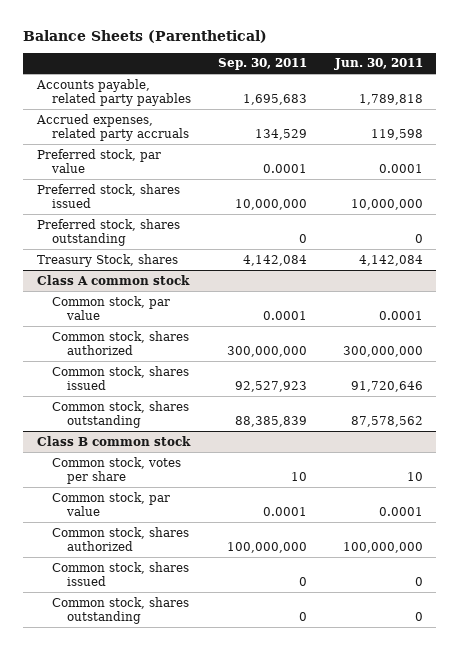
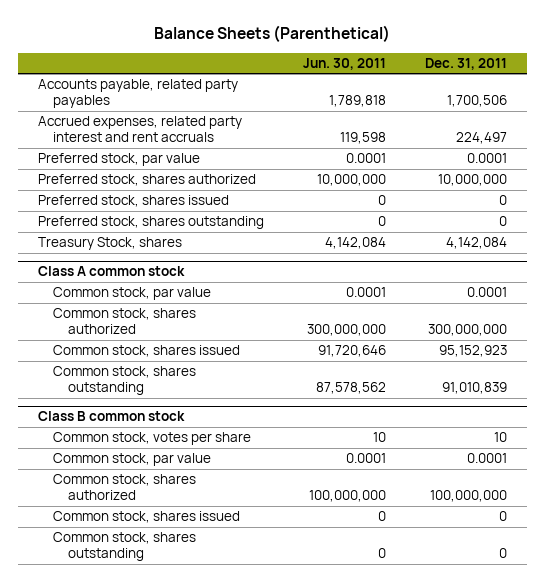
[218,58,308,71] Sep. 30, 2011 -> none
none -> [425,57,508,70] Dec. 31, 2011
[35,113,189,142] Accrued expenses, related party accruals -> [37,116,242,143] Accrued expenses, related party interest and rent accruals
none -> [37,174,256,187] Preferred stock, shares authorized
[350,199,423,211] 10,000,000 -> [377,195,386,206] 0

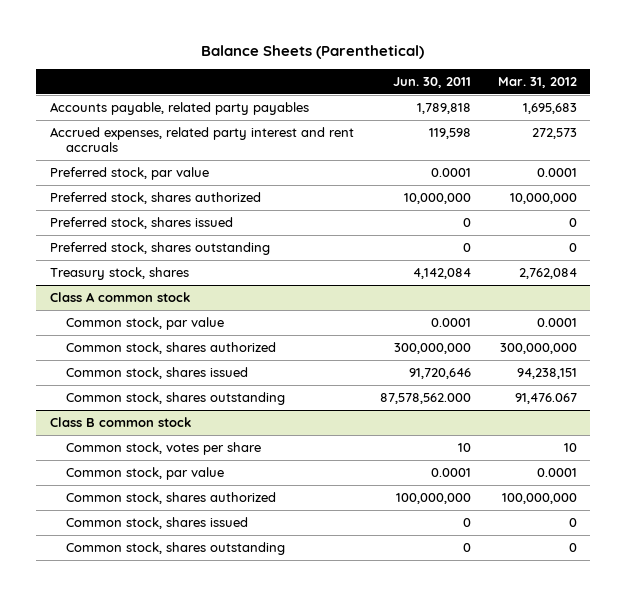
[425,57,508,70] Dec. 31, 2011 -> none
none -> [497,77,577,89] Mar. 31, 2012
[37,237,182,251] Treasury Stock, shares -> [49,266,189,280] Treasury stock, shares
[315,382,386,395] 87,578,562 -> [380,392,472,404] 87,578,562.000

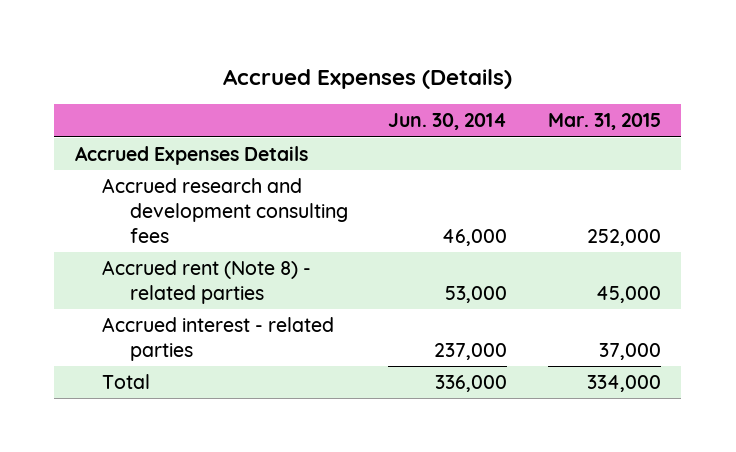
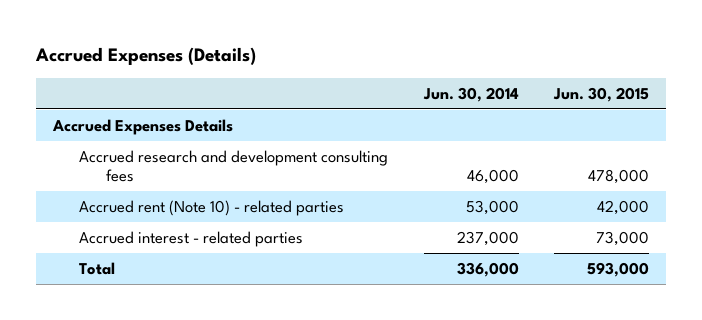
[548,113,662,131] Mar. 31, 2015 -> none
none -> [552,86,649,102] Jun. 30, 2015
[102,260,312,305] Accrued rent (Note 8) - related parties -> [79,199,345,216] Accrued rent (Note 10) - related parties

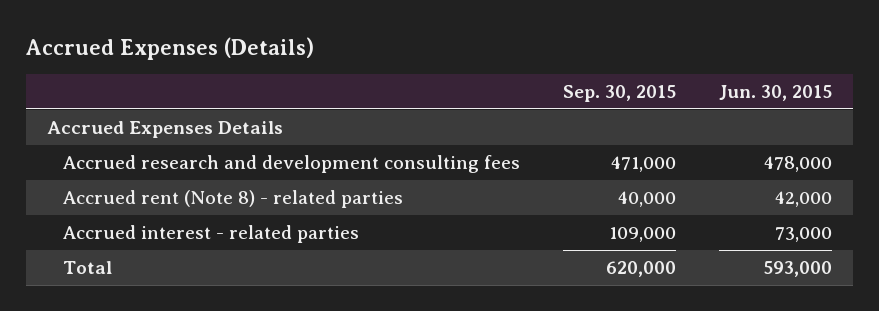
[422,86,519,102] Jun. 30, 2014 -> none
none -> [563,85,677,103] Sep. 30, 2015
[79,199,345,216] Accrued rent (Note 10) - related parties -> [63,189,404,208] Accrued rent (Note 8) - related parties

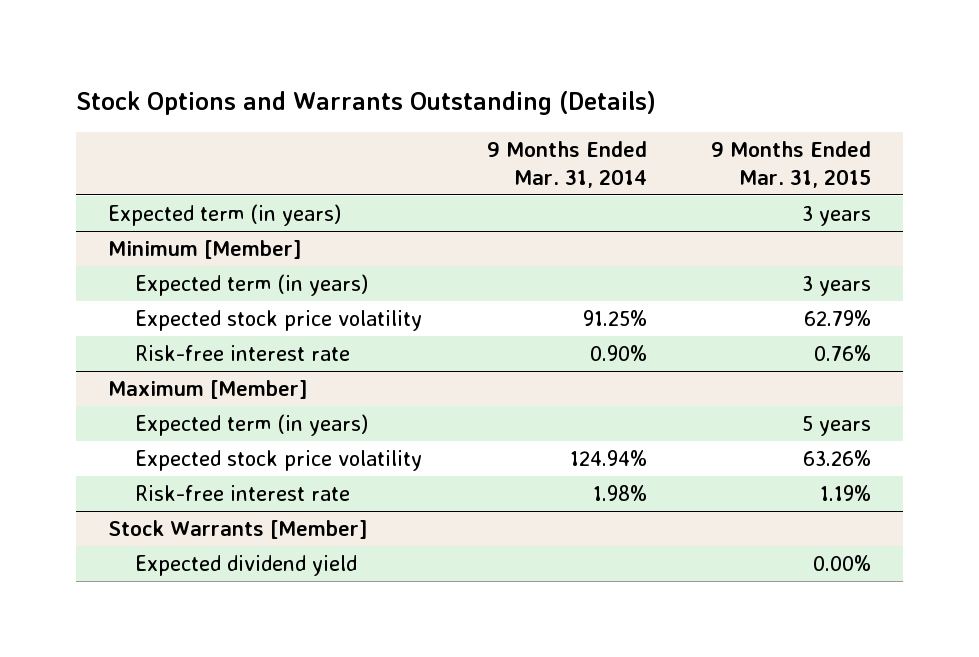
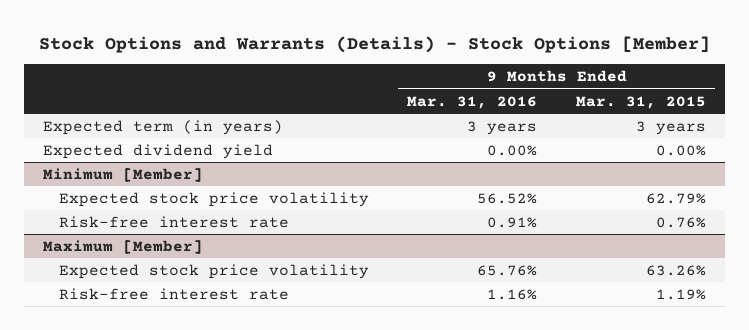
[76,91,657,116] Stock Options and Warrants Outstanding (Details) -> [38,35,710,53] Stock Options and Warrants (Details) - Stock Options [Member]
[486,140,647,188] 9 Months Ended Mar. 31, 2014 -> none
none -> [407,95,538,109] Mar. 31, 2016
none -> [43,143,274,159] Expected dividend yield
[135,273,369,296] Expected term (in years) -> none
[135,413,369,436] Expected term (in years) -> none
[108,519,369,539] Stock Warrants [Member] -> none
[135,554,358,576] Expected dividend yield -> none

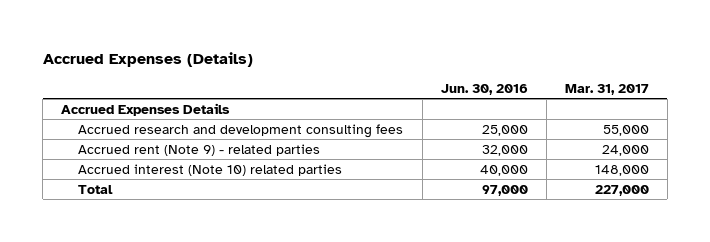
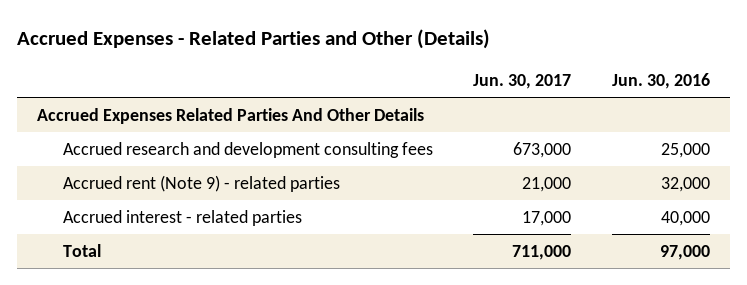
[42,52,253,68] Accrued Expenses (Details) -> [16,29,490,50] Accrued Expenses - Related Parties and Other (Details)
[564,83,649,95] Mar. 31, 2017 -> none
none -> [473,74,572,90] Jun. 30, 2017
[61,102,231,116] Accrued Expenses Details -> none
none -> [37,107,425,124] Accrued Expenses Related Parties And Other Details
[78,163,343,176] Accrued interest (Note 10) related parties -> [62,209,302,226] Accrued interest - related parties

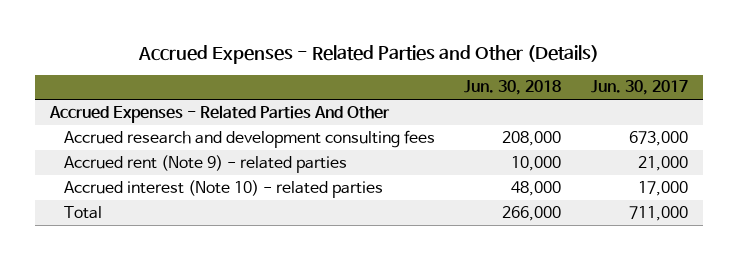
[611,73,710,90] Jun. 30, 2016 -> none
none -> [464,80,562,96] Jun. 30, 2018
[37,107,425,124] Accrued Expenses Related Parties And Other Details -> [49,104,391,123] Accrued Expenses - Related Parties And Other
[62,209,302,226] Accrued interest - related parties -> [63,179,383,198] Accrued interest (Note 10) - related parties

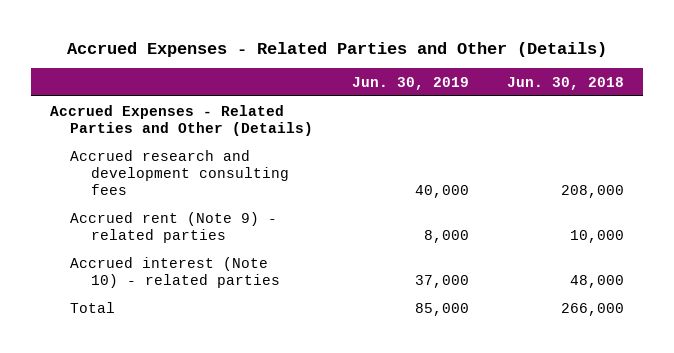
[590,80,688,96] Jun. 30, 2017 -> none
none -> [351,76,469,90] Jun. 30, 2019
[49,104,391,123] Accrued Expenses - Related Parties And Other -> [50,104,314,136] Accrued Expenses - Related Parties and Other (Details)

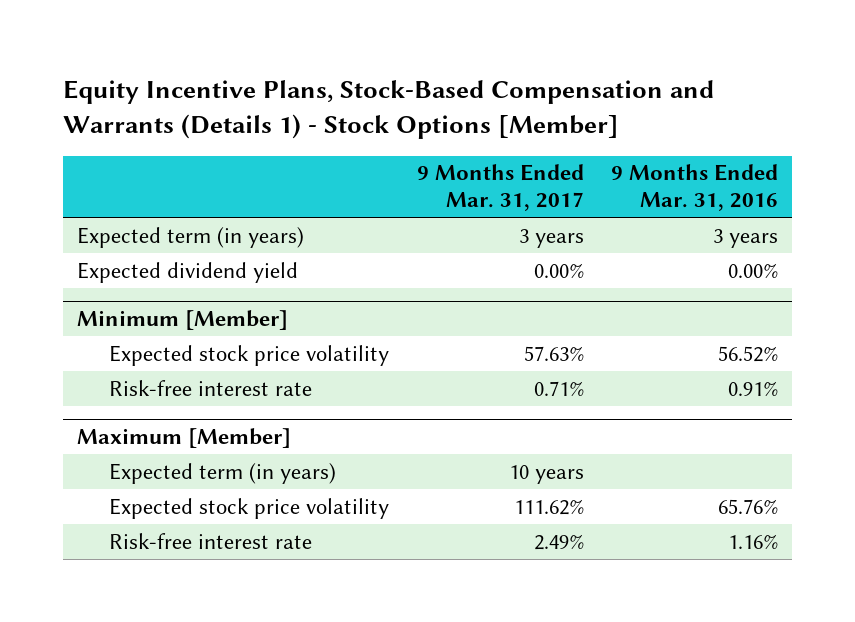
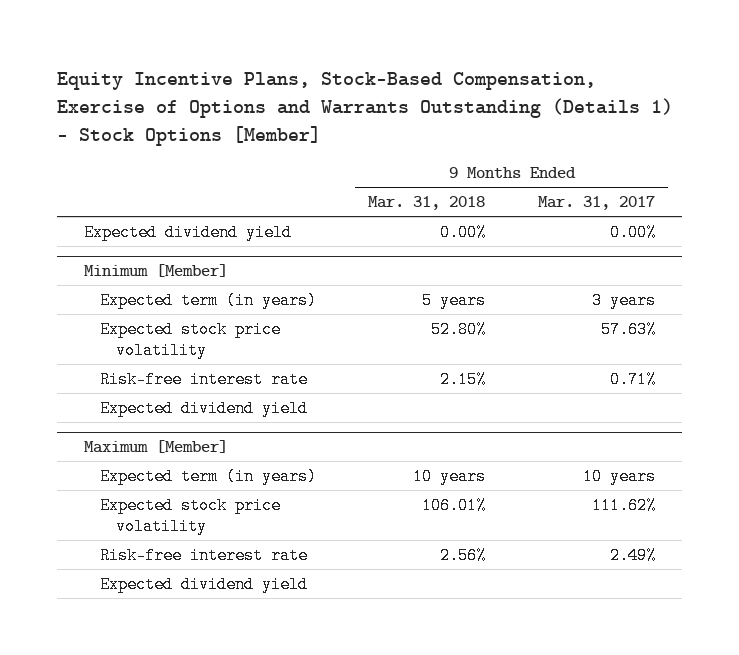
[63,80,715,140] Equity Incentive Plans, Stock-Based Compensation and Warrants (Details 1) - Stock Options [Member] -> [57,71,674,146] Equity Incentive Plans, Stock-Based Compensation, Exercise of Options and Warrants Outstanding (Details 1) - Stock Options [Member]
[611,164,779,212] 9 Months Ended Mar. 31, 2016 -> none
none -> [368,196,486,211] Mar. 31, 2018
[76,226,304,248] Expected term (in years) -> none
none -> [99,291,317,309] Expected term (in years)
none -> [99,399,308,417] Expected dividend yield
none -> [99,575,308,593] Expected dividend yield

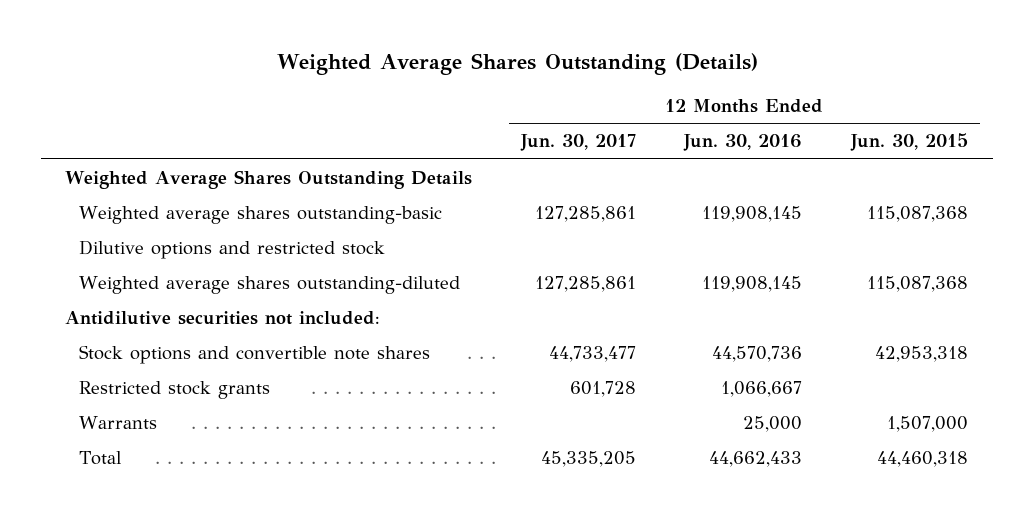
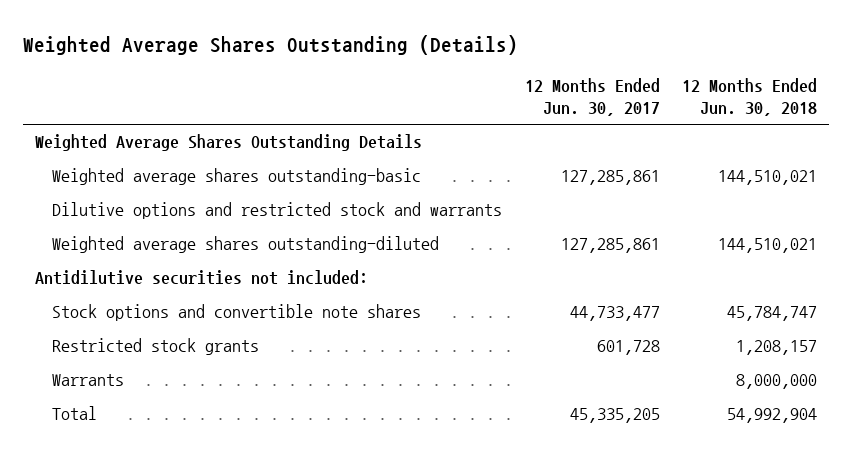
[683,134,803,152] Jun. 30, 2016 -> none
[850,133,969,152] Jun. 30, 2015 -> none
none -> [682,78,818,117] 12 Months Ended Jun. 30, 2018
[79,240,386,260] Dilutive options and restricted stock -> [51,202,502,220] Dilutive options and restricted stock and warrants

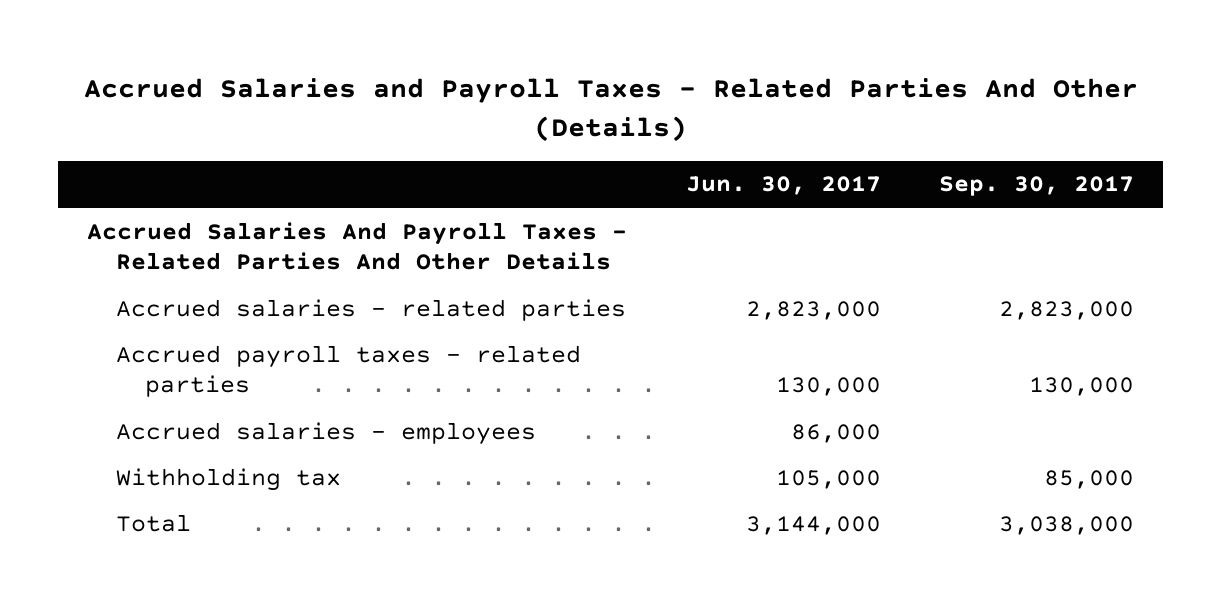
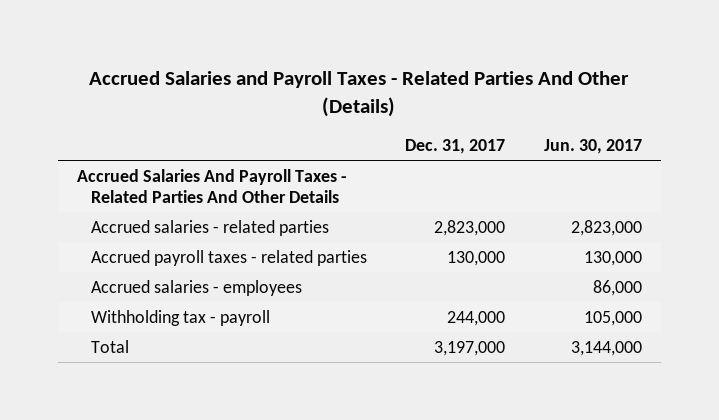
[938,176,1134,197] Sep. 30, 2017 -> none
none -> [405,139,506,155] Dec. 31, 2017
[116,467,342,491] Withholding tax -> [90,309,270,326] Withholding tax - payroll

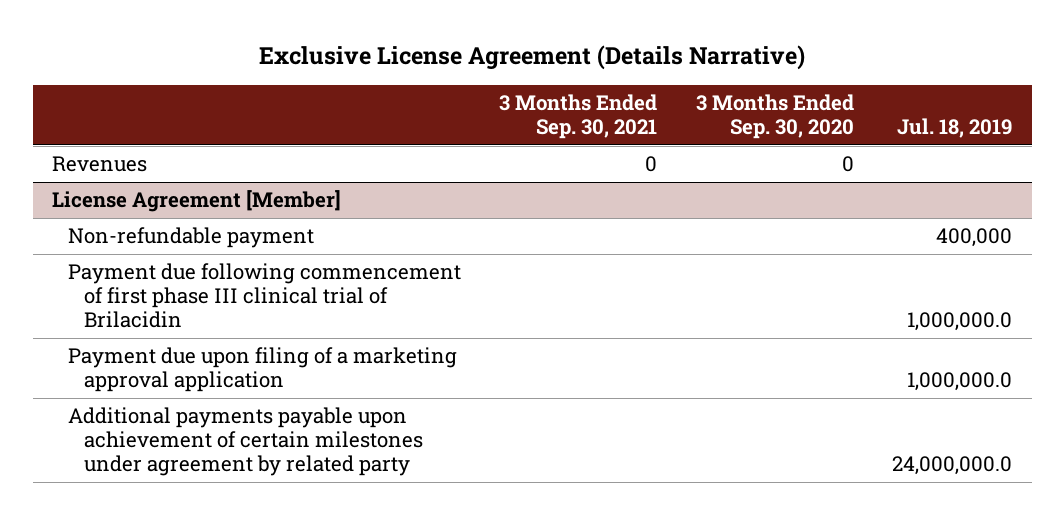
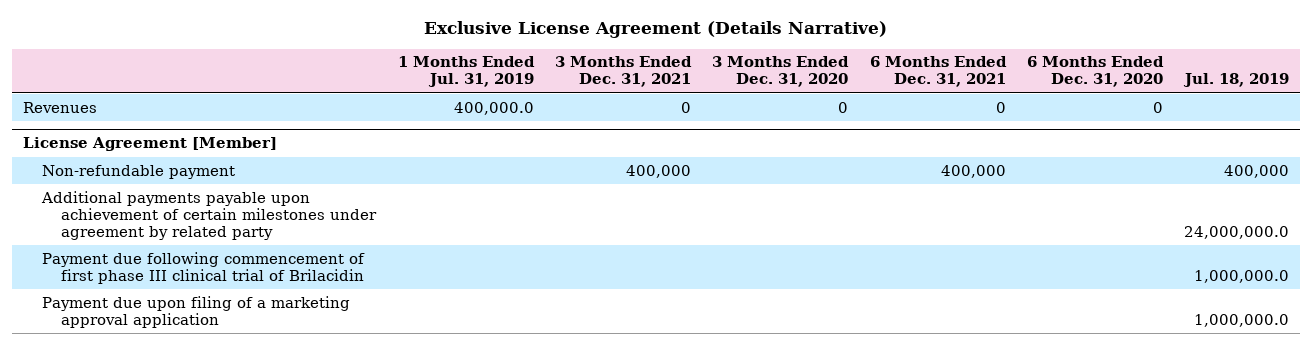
[499,94,658,140] 3 Months Ended Sep. 30, 2021 -> none
[695,94,854,140] 3 Months Ended Sep. 30, 2020 -> none
none -> [397,56,535,88] 1 Months Ended Jul. 31, 2019
none -> [554,56,692,88] 3 Months Ended Dec. 31, 2021
none -> [712,56,850,88] 3 Months Ended Dec. 31, 2020
none -> [869,56,1007,88] 6 Months Ended Dec. 31, 2021
none -> [1027,56,1165,88] 6 Months Ended Dec. 31, 2020
[67,407,423,477] Additional payments payable upon achievement of certain milestones under agreement by related party -> [40,190,378,240] Additional payments payable upon achievement of certain milestones under agreement by related party

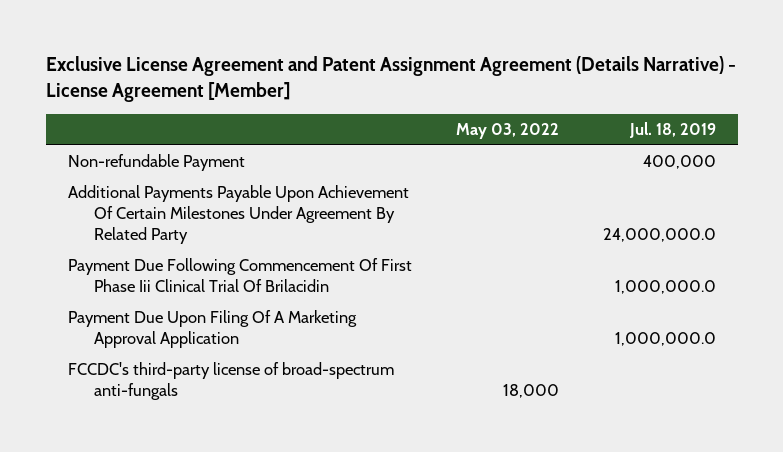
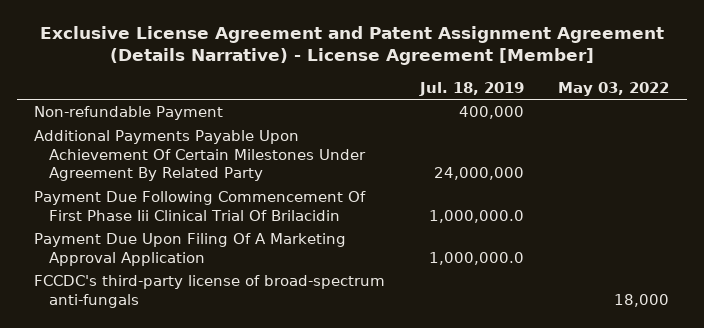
[602,227,716,242] 24,000,000.0 -> [433,167,524,181] 24,000,000

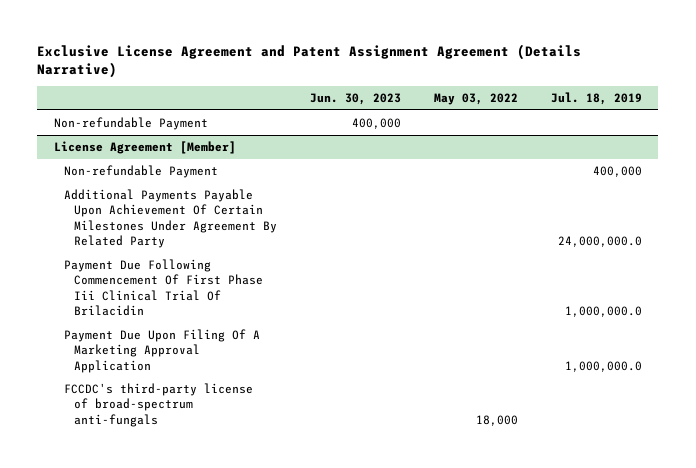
[39,26,664,66] Exclusive License Agreement and Patent Assignment Agreement (Details Narrative) - License Agreement [Member] -> [37,43,582,79] Exclusive License Agreement and Patent Assignment Agreement (Details Narrative)
none -> [309,93,401,106] Jun. 30, 2023
none -> [53,116,208,130] Non-refundable Payment
none -> [53,140,236,154] License Agreement [Member]
[433,167,524,181] 24,000,000 -> [557,236,642,248] 24,000,000.0

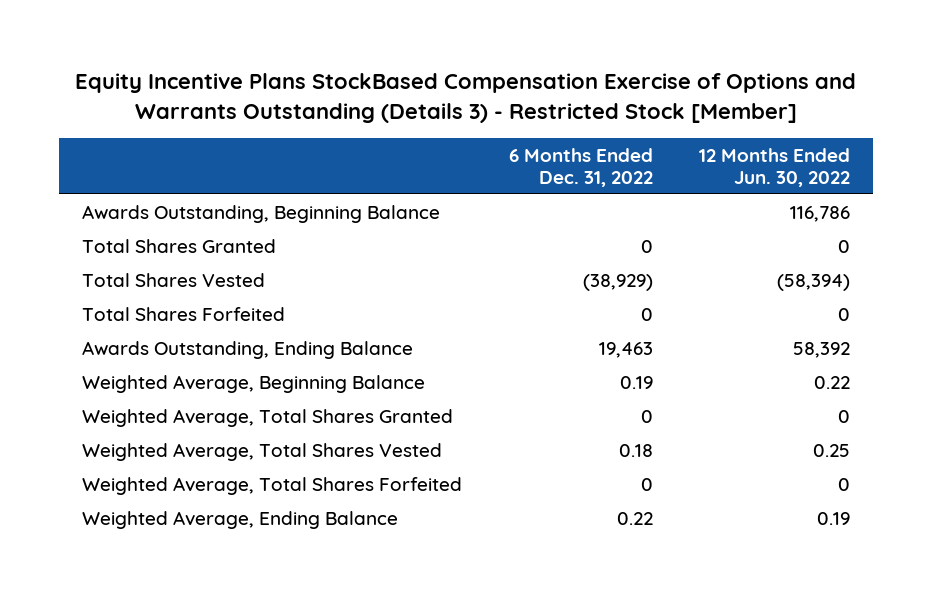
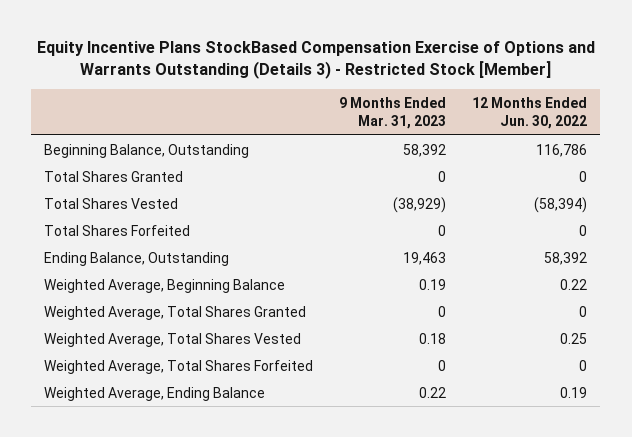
[508,147,653,187] 6 Months Ended Dec. 31, 2022 -> none
none -> [339,96,447,129] 9 Months Ended Mar. 31, 2023
[82,204,441,223] Awards Outstanding, Beginning Balance -> [44,143,250,158] Beginning Balance, Outstanding
[82,340,414,359] Awards Outstanding, Ending Balance -> [44,251,230,266] Ending Balance, Outstanding

